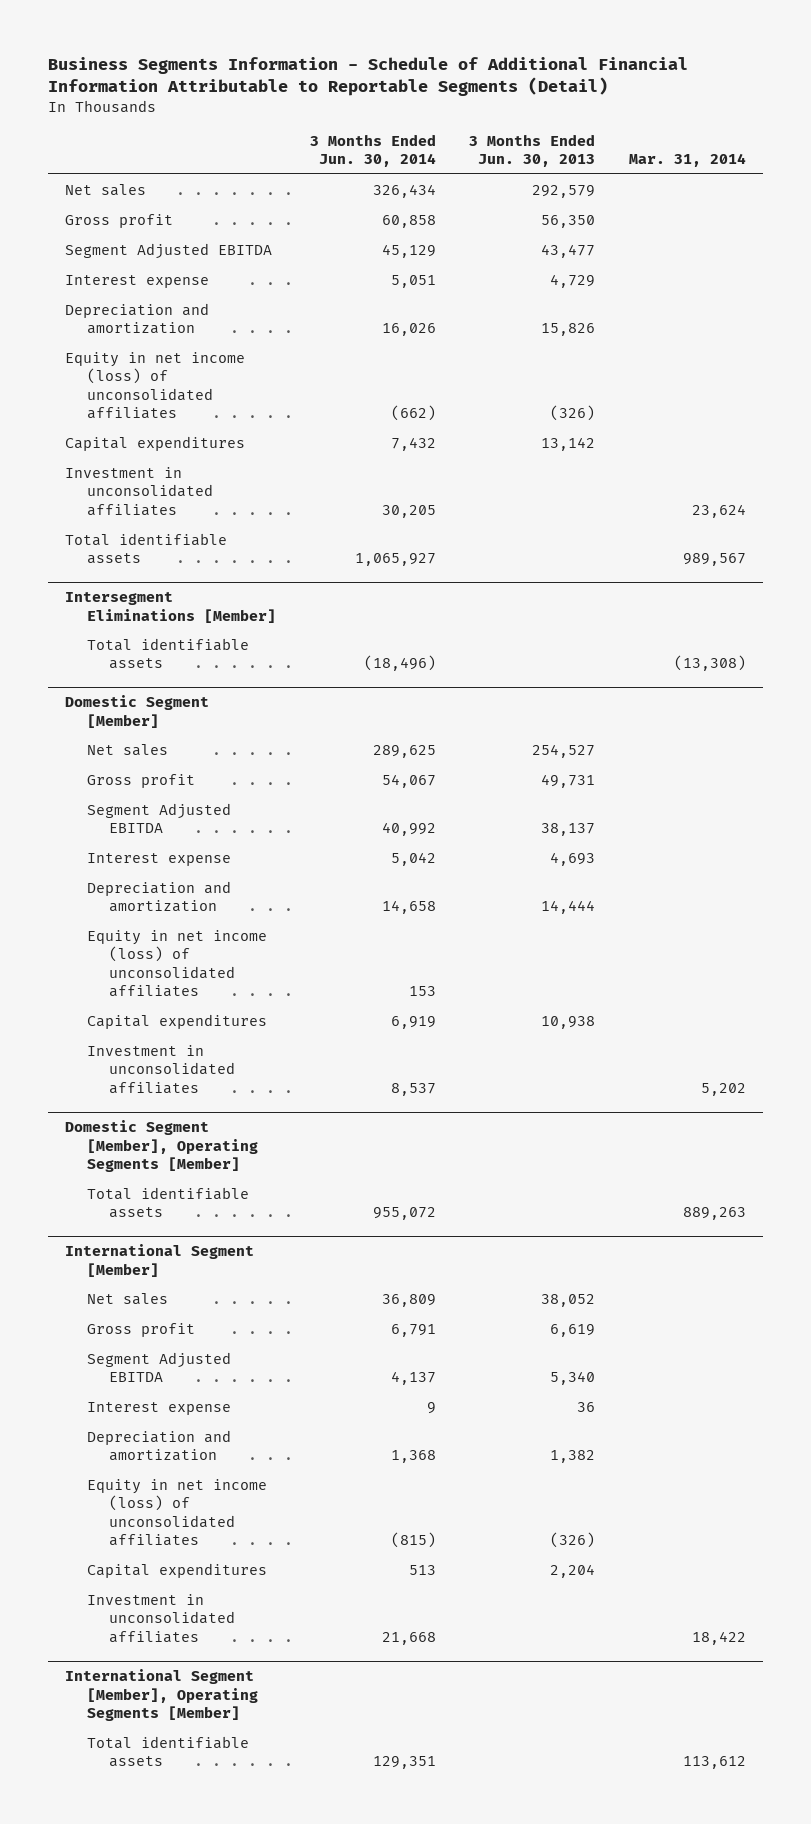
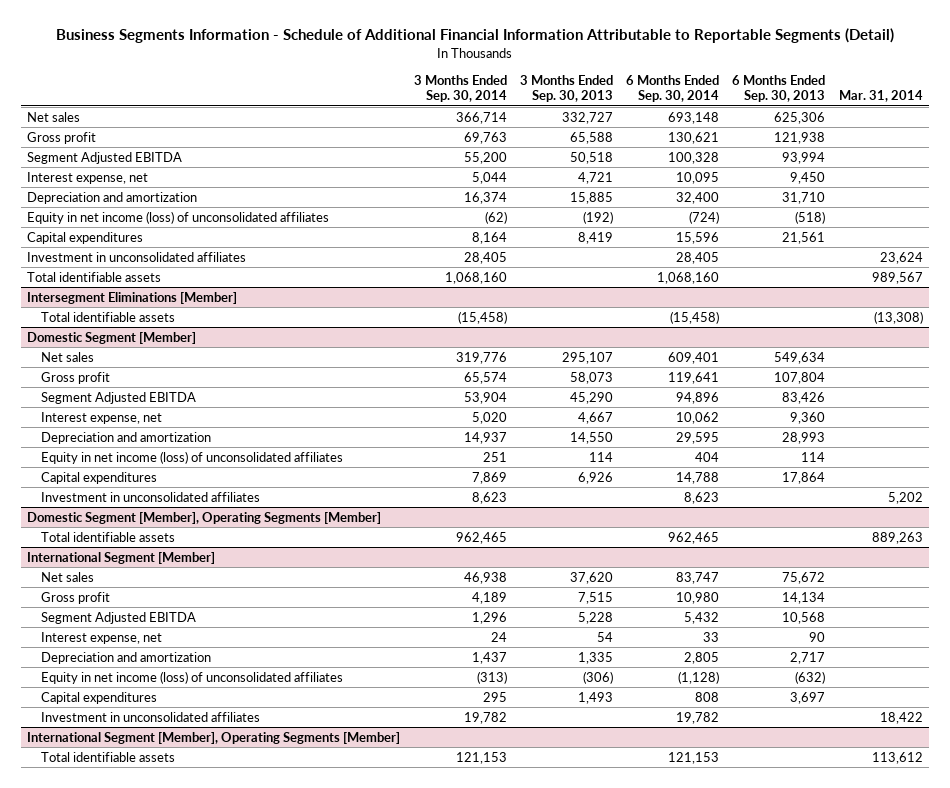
[309,133,436,168] 3 Months Ended Jun. 30, 2014 -> none
[469,133,596,168] 3 Months Ended Jun. 30, 2013 -> none
none -> [413,75,507,103] 3 Months Ended Sep. 30, 2014
none -> [519,75,613,103] 3 Months Ended Sep. 30, 2013
none -> [626,75,720,103] 6 Months Ended Sep. 30, 2014
none -> [732,75,826,103] 6 Months Ended Sep. 30, 2013
[64,274,209,288] Interest expense -> [27,171,149,184] Interest expense, net
[86,852,231,866] Interest expense -> [40,411,162,424] Interest expense, net
[86,1401,231,1415] Interest expense -> [40,631,162,644] Interest expense, net

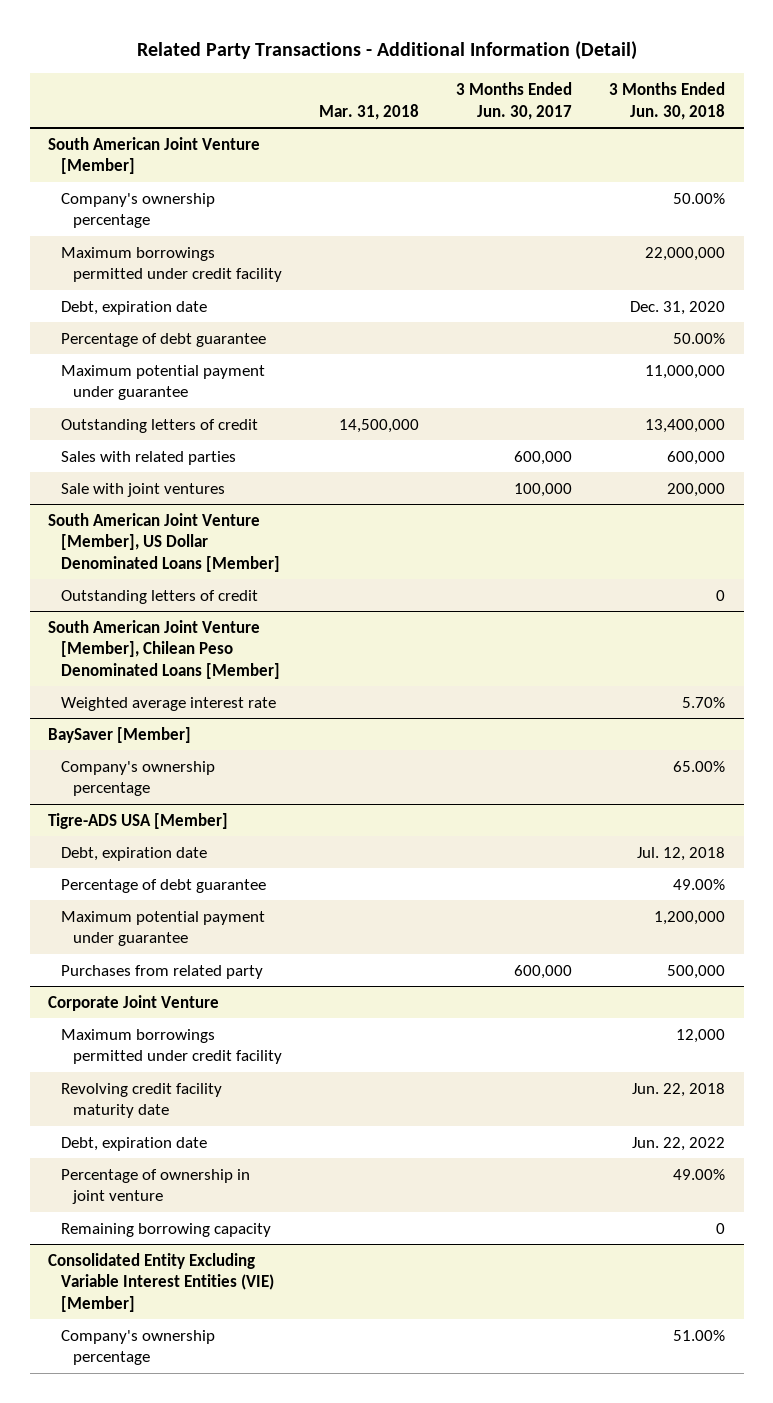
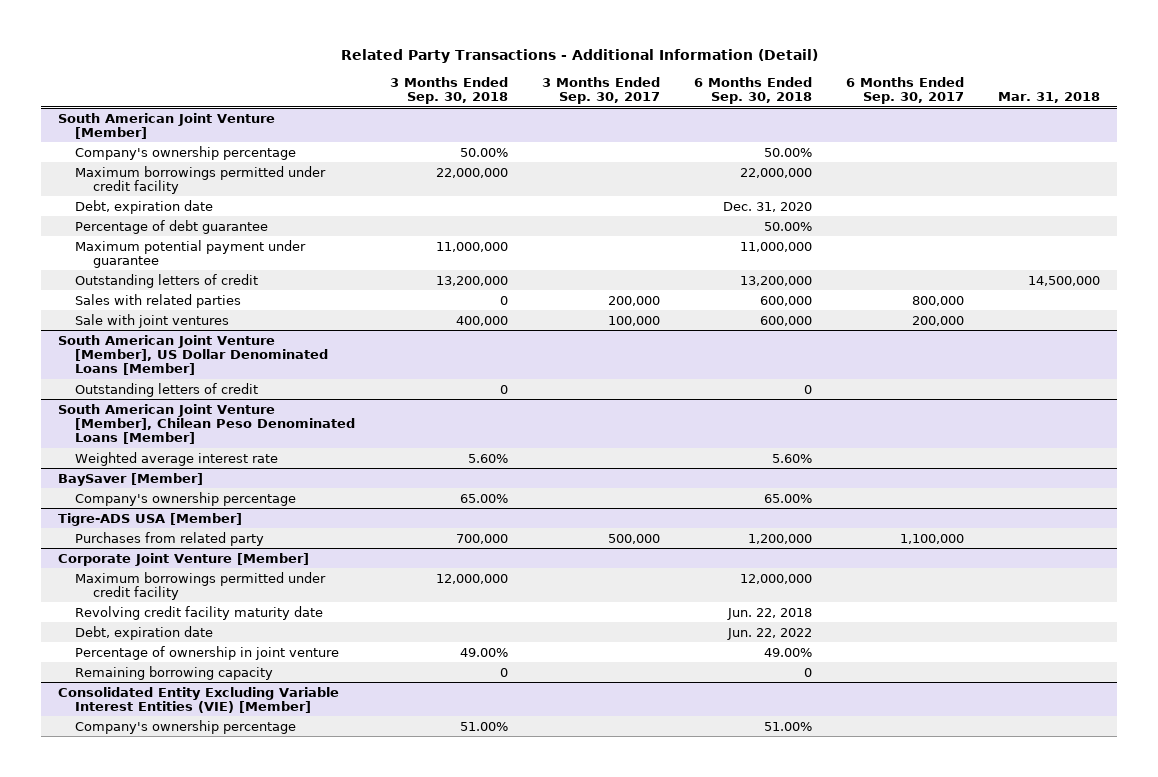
[455,82,572,120] 3 Months Ended Jun. 30, 2017 -> none
[608,82,725,120] 3 Months Ended Jun. 30, 2018 -> none
none -> [389,76,508,105] 3 Months Ended Sep. 30, 2018
none -> [541,76,660,105] 3 Months Ended Sep. 30, 2017
none -> [693,76,812,105] 6 Months Ended Sep. 30, 2018
none -> [846,76,965,105] 6 Months Ended Sep. 30, 2017
[60,846,207,861] Debt, expiration date -> none
[60,878,266,893] Percentage of debt guarantee -> none
[60,910,265,947] Maximum potential payment under guarantee -> none
[48,994,220,1011] Corporate Joint Venture -> [57,552,309,566] Corporate Joint Venture [Member]

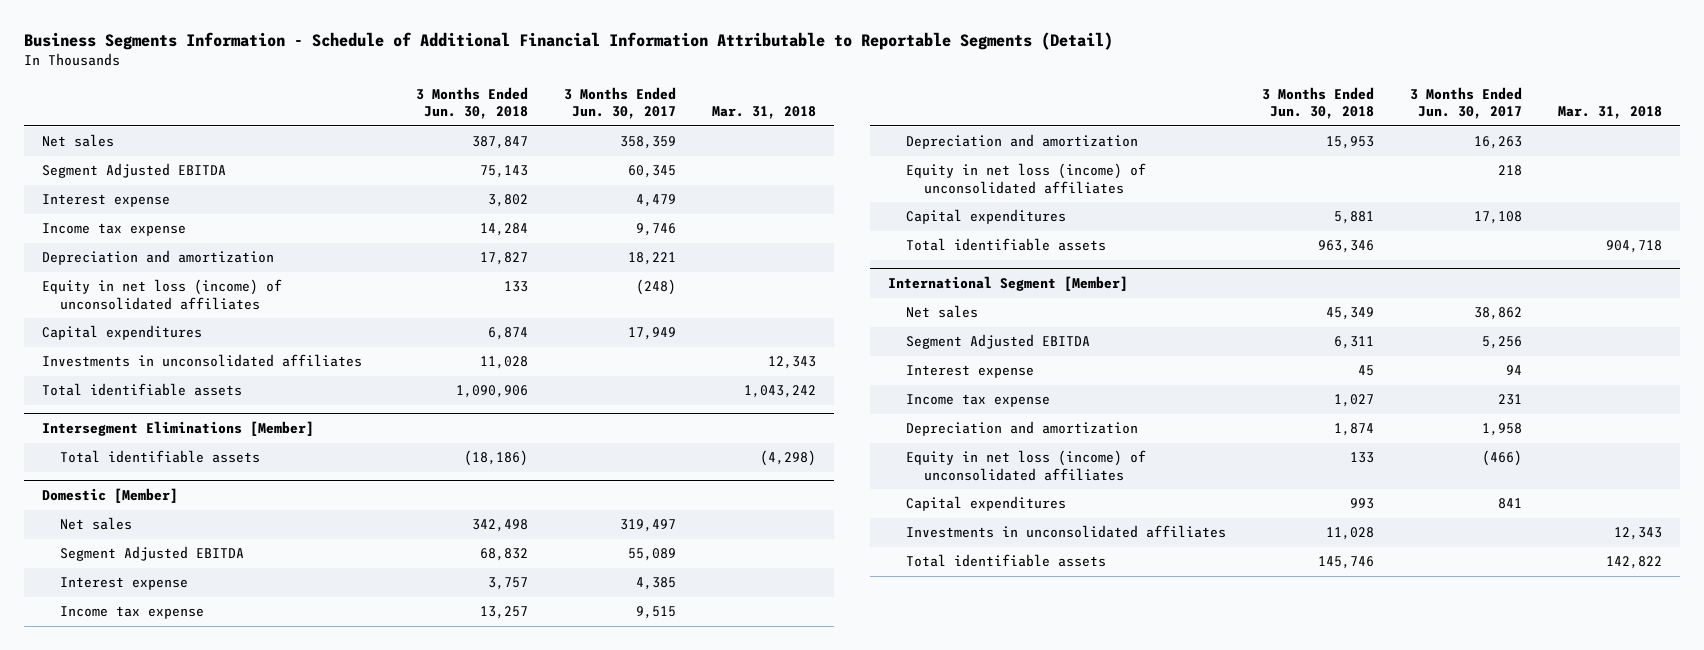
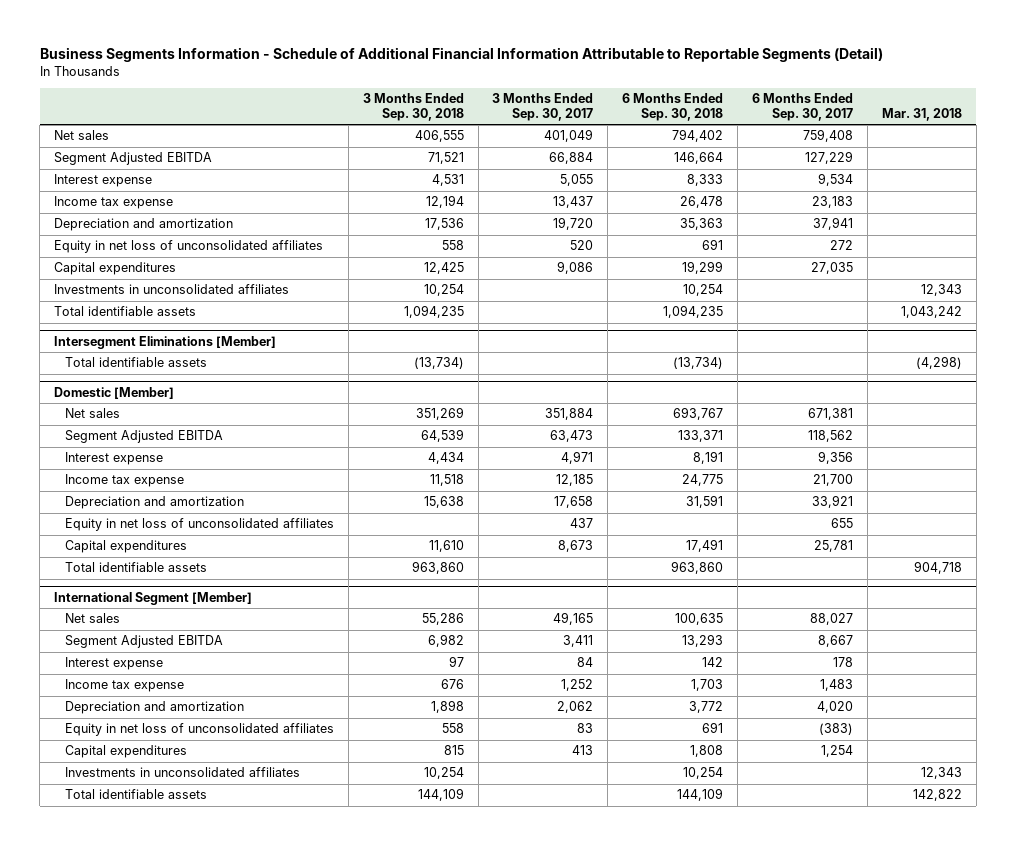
[416,86,529,120] 3 Months Ended Jun. 30, 2018 -> none
[564,86,677,120] 3 Months Ended Jun. 30, 2017 -> none
none -> [362,93,464,121] 3 Months Ended Sep. 30, 2018
none -> [492,93,594,121] 3 Months Ended Sep. 30, 2017
none -> [622,93,724,121] 6 Months Ended Sep. 30, 2018
none -> [752,93,854,121] 6 Months Ended Sep. 30, 2017
[42,279,283,310] Equity in net loss (income) of unconsolidated affiliates -> [54,240,324,254] Equity in net loss of unconsolidated affiliates
[905,163,1146,194] Equity in net loss (income) of unconsolidated affiliates -> [64,518,334,532] Equity in net loss of unconsolidated affiliates
[905,450,1146,481] Equity in net loss (income) of unconsolidated affiliates -> [64,723,334,737] Equity in net loss of unconsolidated affiliates

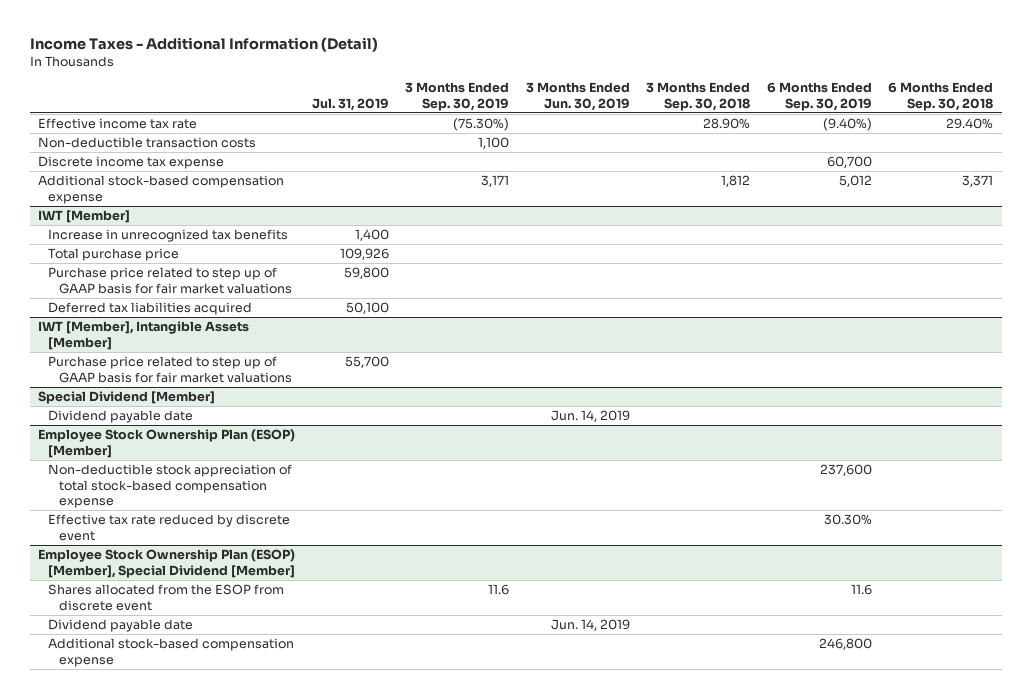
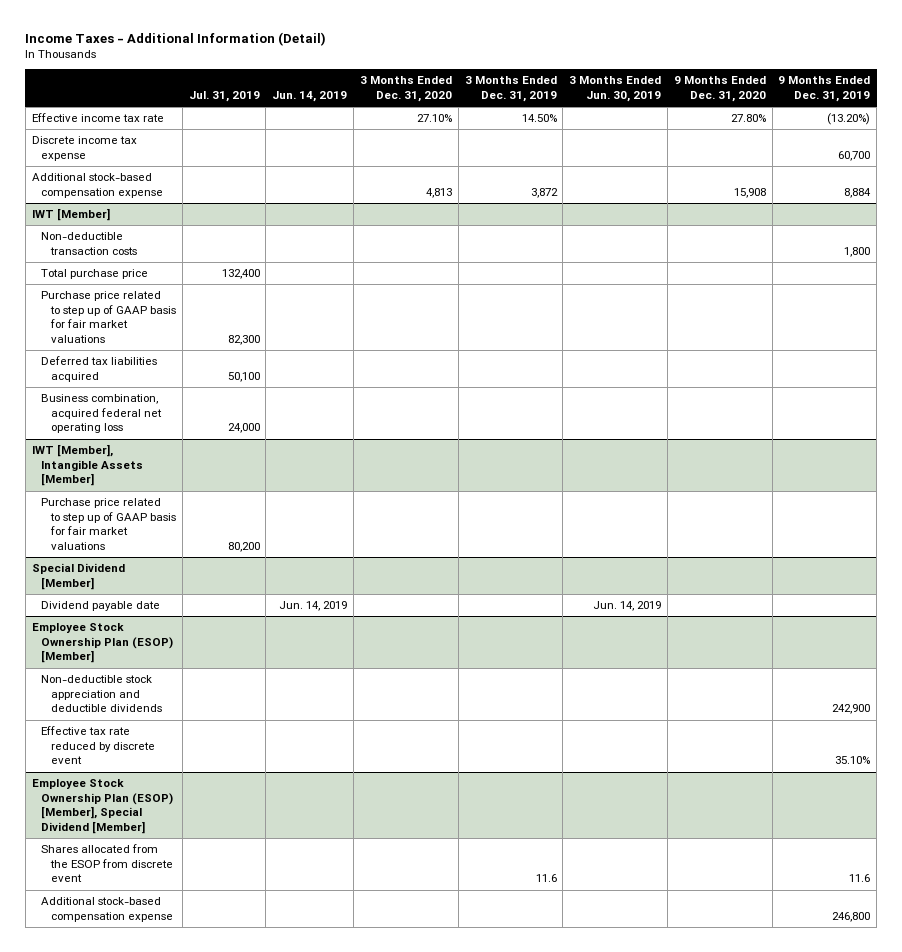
[405,82,510,111] 3 Months Ended Sep. 30, 2019 -> none
[646,82,751,111] 3 Months Ended Sep. 30, 2018 -> none
[766,82,872,111] 6 Months Ended Sep. 30, 2019 -> none
[888,82,994,111] 6 Months Ended Sep. 30, 2018 -> none
none -> [272,91,348,103] Jun. 14, 2019
none -> [359,76,452,103] 3 Months Ended Dec. 31, 2020
none -> [464,76,557,103] 3 Months Ended Dec. 31, 2019
none -> [673,76,766,103] 9 Months Ended Dec. 31, 2020
none -> [778,76,871,103] 9 Months Ended Dec. 31, 2019
[37,137,256,149] Non-deductible transaction costs -> none
[48,229,289,243] Increase in unrecognized tax benefits -> none
none -> [41,232,137,255] Non-deductible transaction costs
[339,248,389,261] 109,926 -> [221,269,260,280] 132,400
[343,267,389,280] 59,800 -> [227,335,260,346] 82,300
none -> [41,394,162,434] Business combination, acquired federal net operating loss
[344,356,389,369] 55,700 -> [227,542,260,553] 80,200
[48,464,293,508] Non-deductible stock appreciation of total stock-based compensation expense -> none
none -> [41,675,162,713] Non-deductible stock appreciation and deductible dividends
[48,619,194,633] Dividend payable date -> none

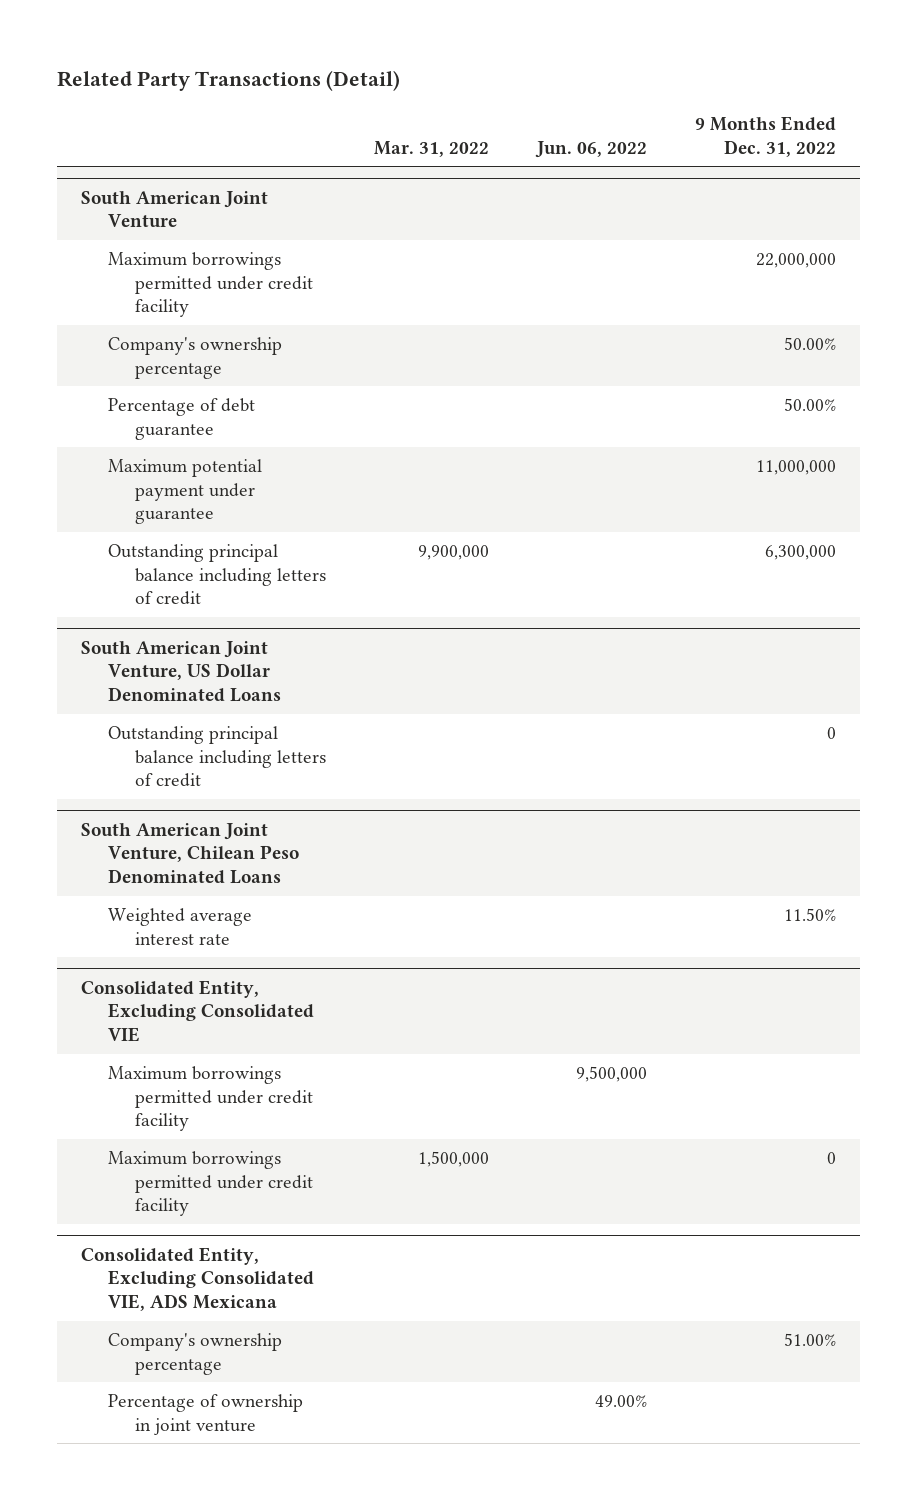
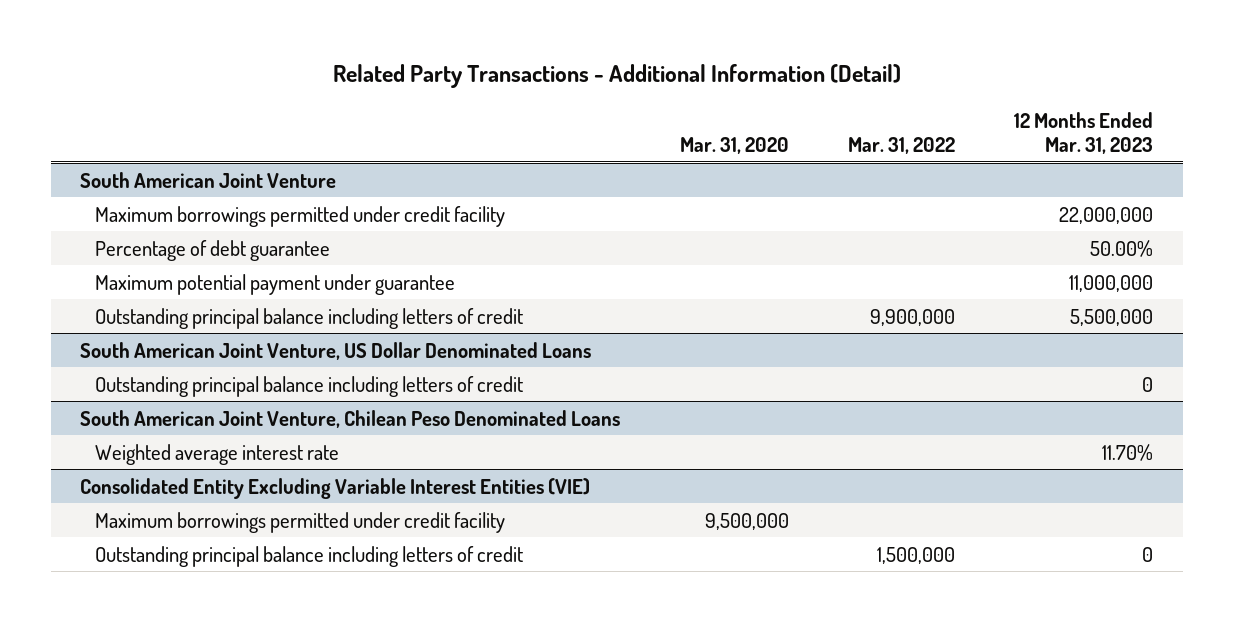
[57,70,401,92] Related Party Transactions (Detail) -> [332,64,901,89] Related Party Transactions - Additional Information (Detail)
[534,140,647,158] Jun. 06, 2022 -> none
[694,115,836,157] 9 Months Ended Dec. 31, 2022 -> none
none -> [679,137,789,155] Mar. 31, 2020
none -> [1014,111,1154,155] 12 Months Ended Mar. 31, 2023
[107,336,282,379] Company's ownership percentage -> none
[81,979,314,1043] Consolidated Entity, Excluding Consolidated VIE -> none
[107,1065,313,1132] Maximum borrowings permitted under credit facility -> none
[107,1150,313,1217] Maximum borrowings permitted under credit facility -> none
[81,1246,314,1312] Consolidated Entity, Excluding Consolidated VIE, ADS Mexicana -> none
[107,1332,282,1375] Company's ownership percentage -> none
[107,1393,303,1435] Percentage of ownership in joint venture -> none
none -> [80,477,591,499] Consolidated Entity Excluding Variable Interest Entities (VIE)
none -> [95,511,506,533] Maximum borrowings permitted under credit facility
none -> [95,545,524,567] Outstanding principal balance including letters of credit

